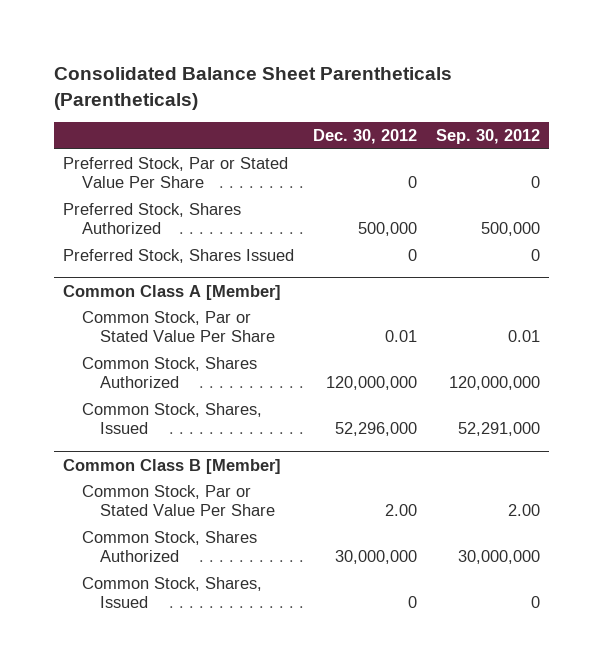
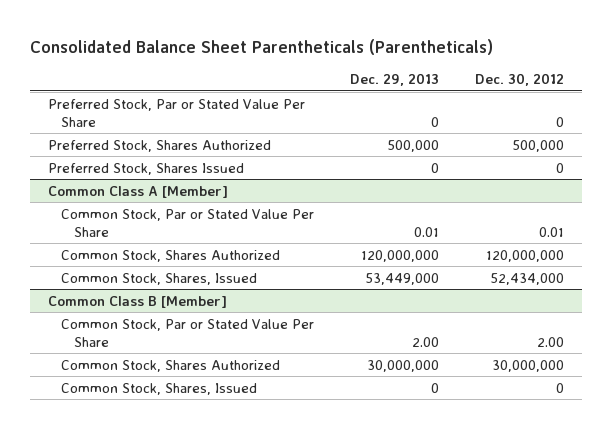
[435,129,540,145] Sep. 30, 2012 -> none
none -> [349,73,439,87] Dec. 29, 2013
[334,422,417,437] 52,296,000 -> [489,272,564,285] 52,434,000

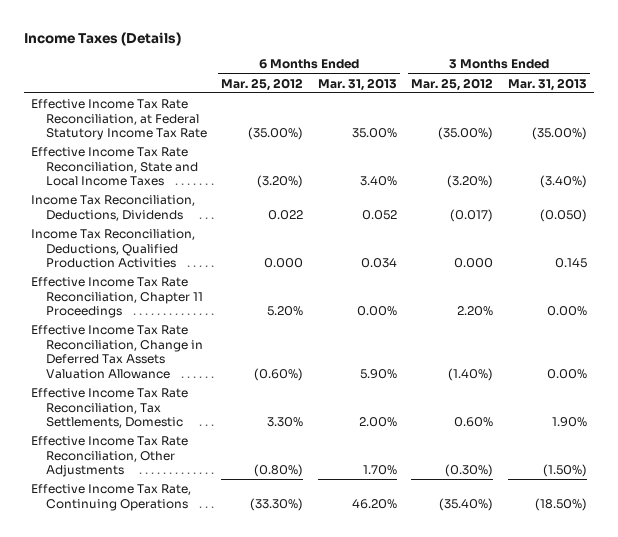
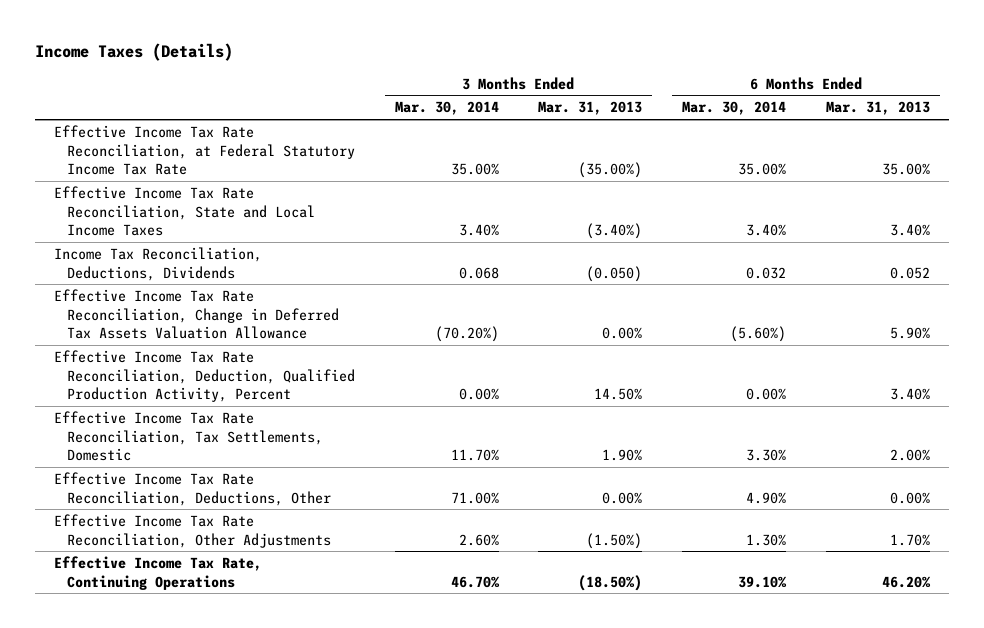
[221,77,304,91] Mar. 25, 2012 -> none
[411,77,494,91] Mar. 25, 2012 -> none
none -> [394,101,499,116] Mar. 30, 2014
none -> [681,101,786,116] Mar. 30, 2014
[31,228,196,269] Income Tax Reconciliation, Deductions, Qualified Production Activities -> none
[31,276,203,319] Effective Income Tax Rate Reconciliation, Chapter 11 Proceedings -> none
none -> [54,349,356,403] Effective Income Tax Rate Reconciliation, Deduction, Qualified Production Activity, Percent
none -> [54,471,332,506] Effective Income Tax Rate Reconciliation, Deductions, Other

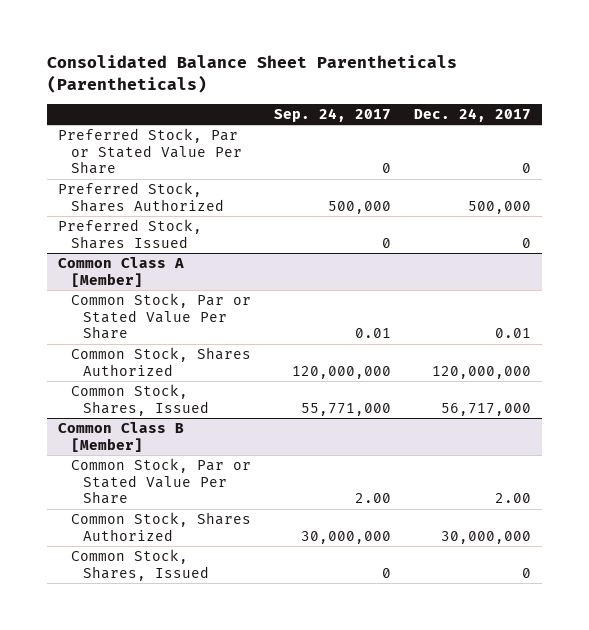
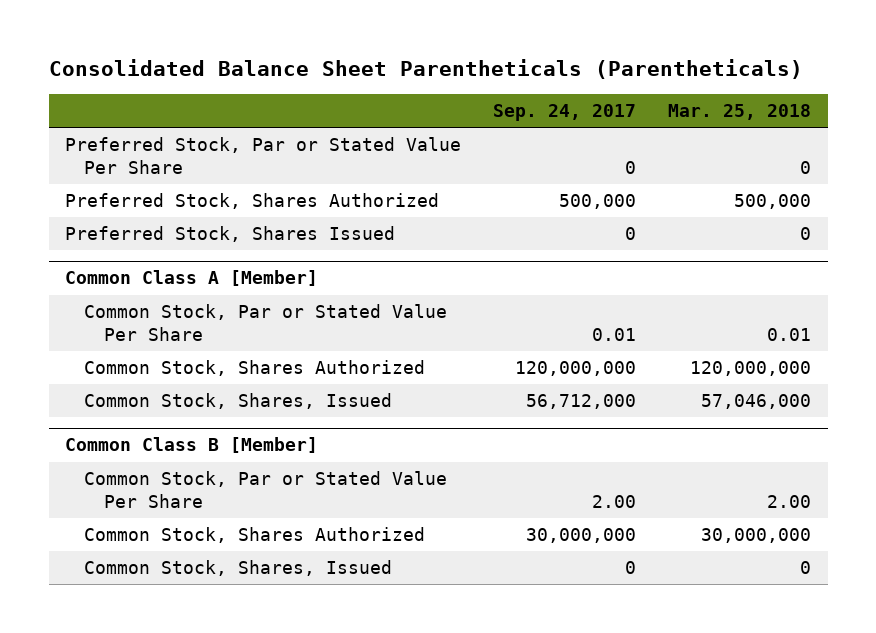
[413,107,531,122] Dec. 24, 2017 -> none
none -> [668,103,812,120] Mar. 25, 2018
[300,402,391,416] 55,771,000 -> [526,394,637,410] 56,712,000

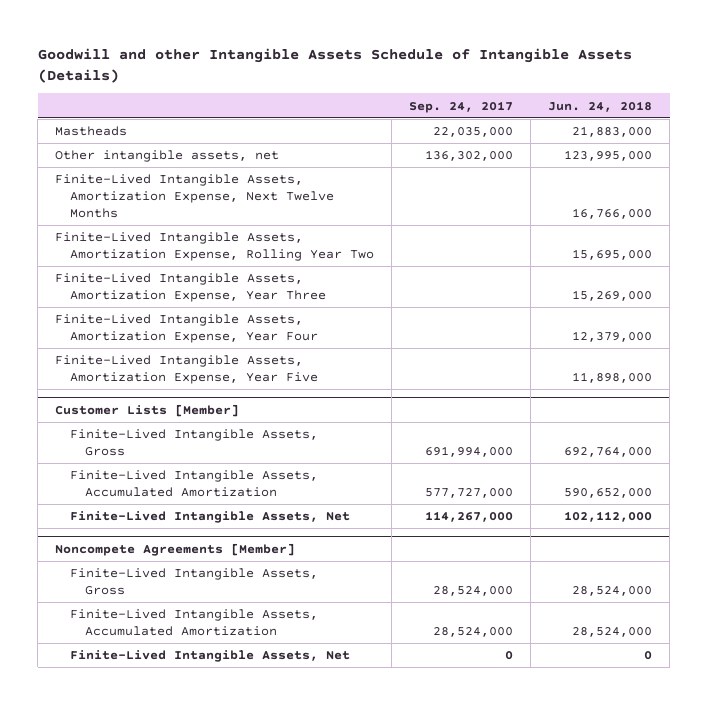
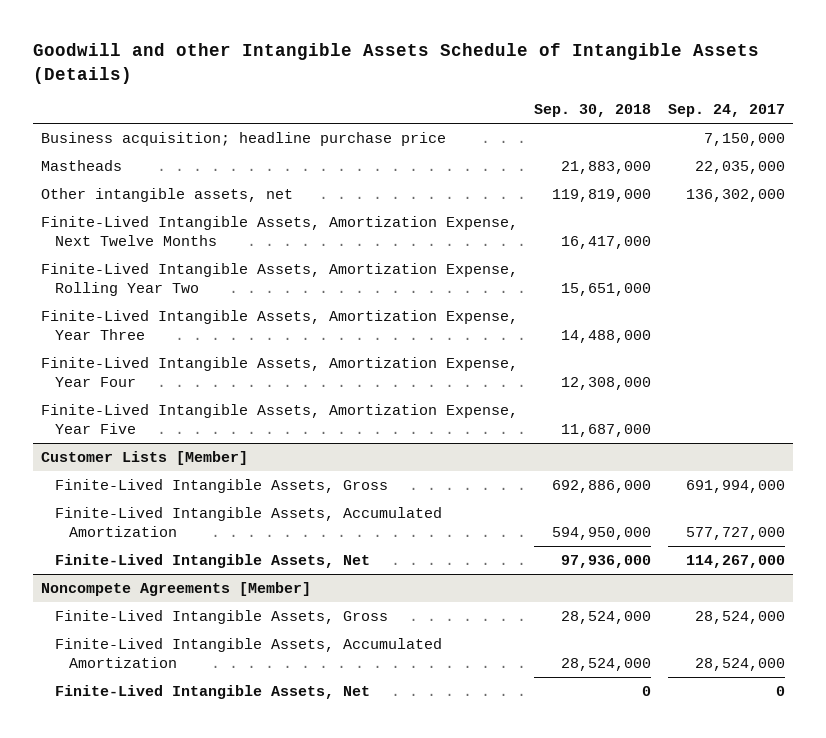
[548,100,653,112] Jun. 24, 2018 -> none
none -> [534,104,652,118] Sep. 30, 2018
none -> [40,132,446,147] Business acquisition; headline purchase price

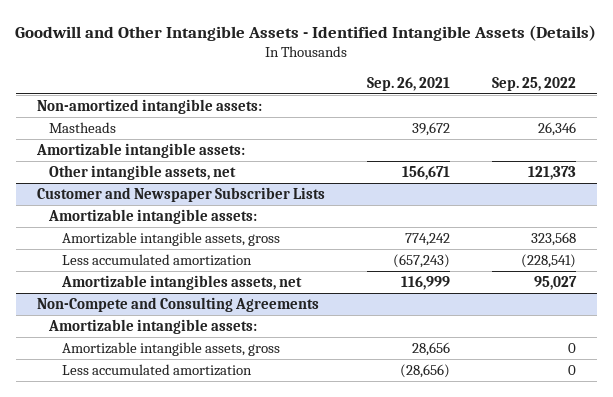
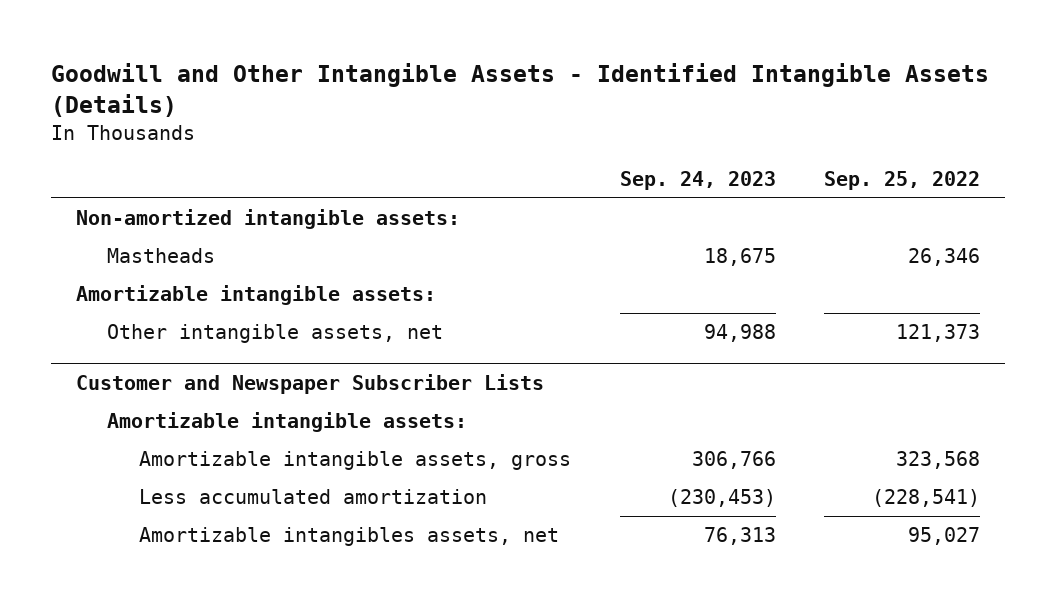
[366,76,450,91] Sep. 26, 2021 -> none
none -> [619,171,776,191] Sep. 24, 2023
[36,297,319,313] Non-Compete and Consulting Agreements -> none
[48,319,258,335] Amortizable intangible assets: -> none
[61,342,280,357] Amortizable intangible assets, gross -> none
[61,364,252,377] Less accumulated amortization -> none

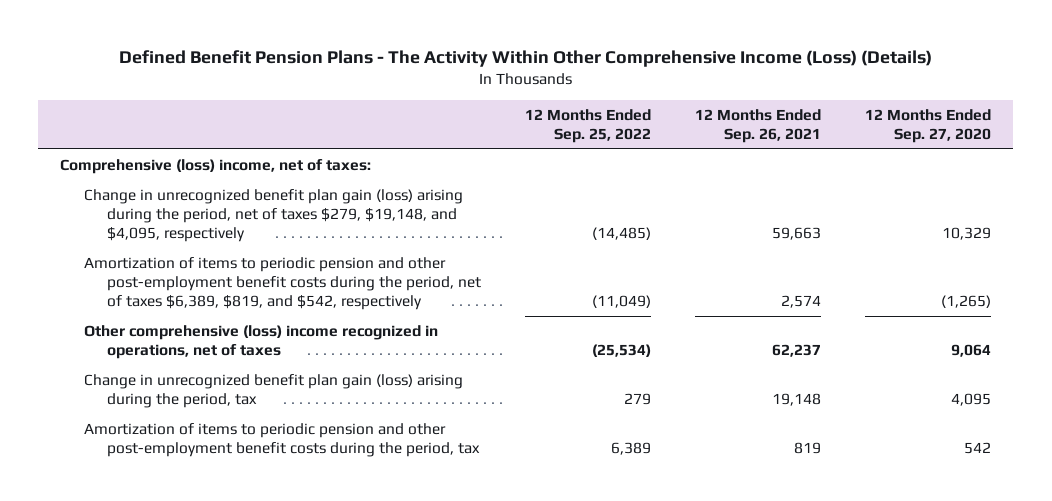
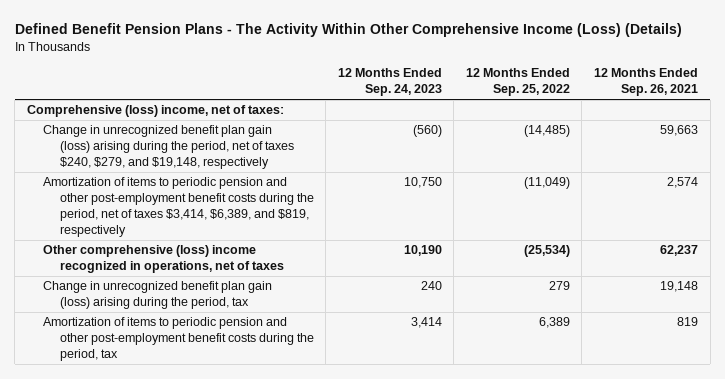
[865,108,992,143] 12 Months Ended Sep. 27, 2020 -> none
none -> [337,68,442,97] 12 Months Ended Sep. 24, 2023
[83,189,463,243] Change in unrecognized benefit plan gain (loss) arising during the period, net of taxes $279, $19,148, and $4,095, respectively -> [43,125,294,169] Change in unrecognized benefit plan gain (loss) arising during the period, net of taxes $240, $279, and $19,148, respectively
[83,257,481,311] Amortization of items to periodic pension and other post-employment benefit costs during the period, net of taxes $6,389, $819, and $542, respectively -> [43,177,314,237] Amortization of items to periodic pension and other post-employment benefit costs during the period, net of taxes $3,414, $6,389, and $819, respectively

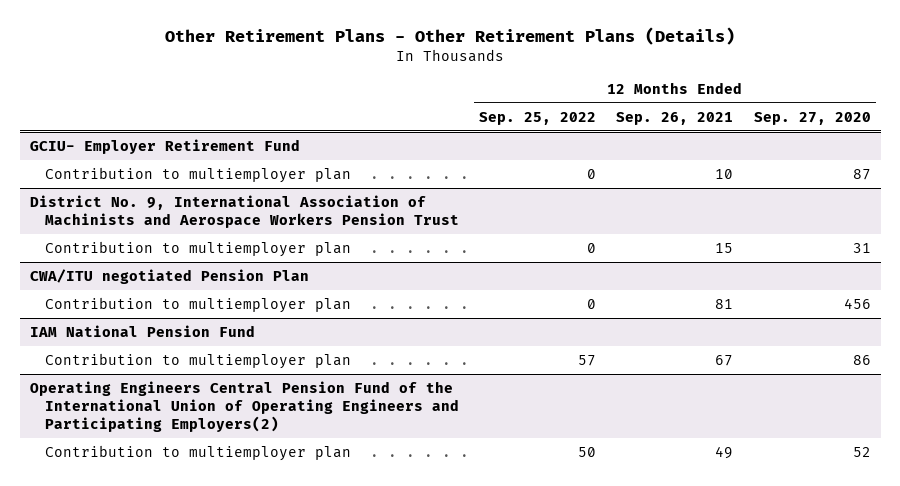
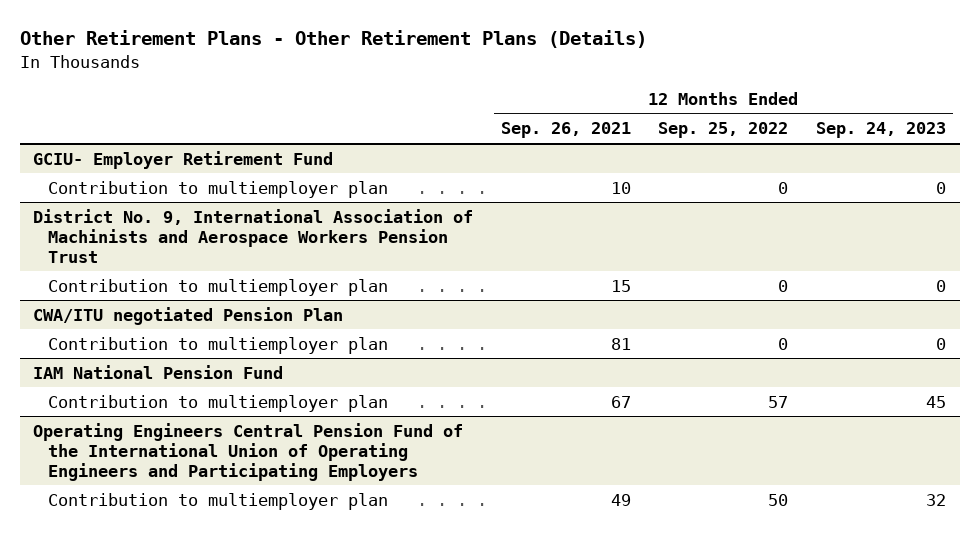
[753,111,871,125] Sep. 27, 2020 -> none
none -> [815,122,946,139] Sep. 24, 2023
[29,380,459,433] Operating Engineers Central Pension Fund of the International Union of Operating Engineers and Participating Employers(2) -> [33,422,464,481] Operating Engineers Central Pension Fund of the International Union of Operating Engineers and Participating Employers

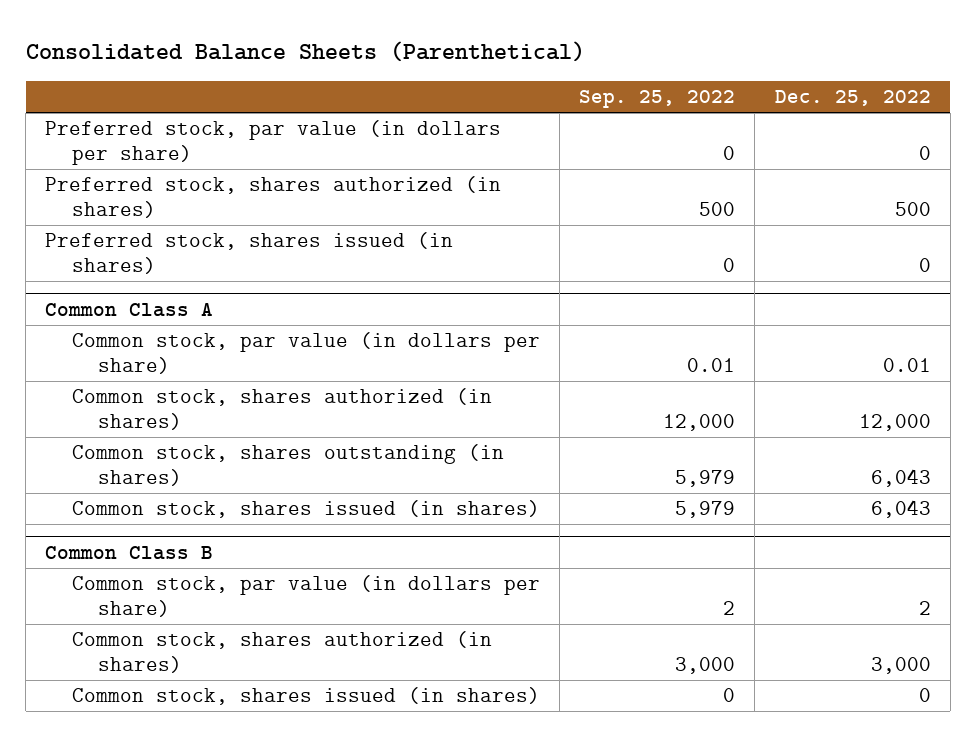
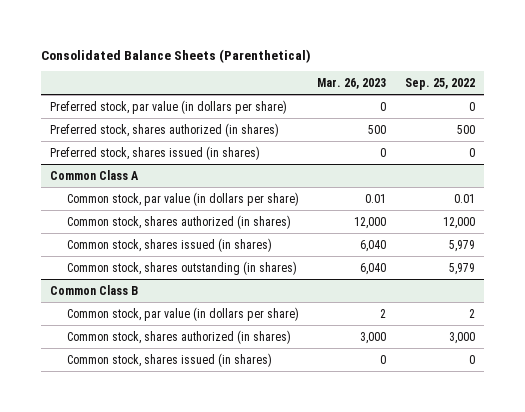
[774,90,931,107] Dec. 25, 2022 -> none
none -> [317,78,387,90] Mar. 26, 2023
[71,444,504,487] Common stock, shares outstanding (in shares) -> [66,260,297,275] Common stock, shares outstanding (in shares)

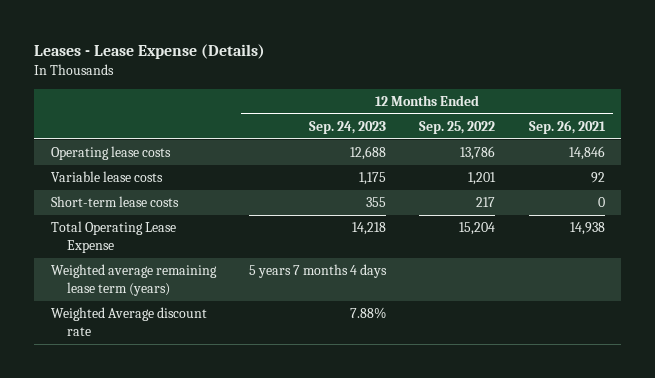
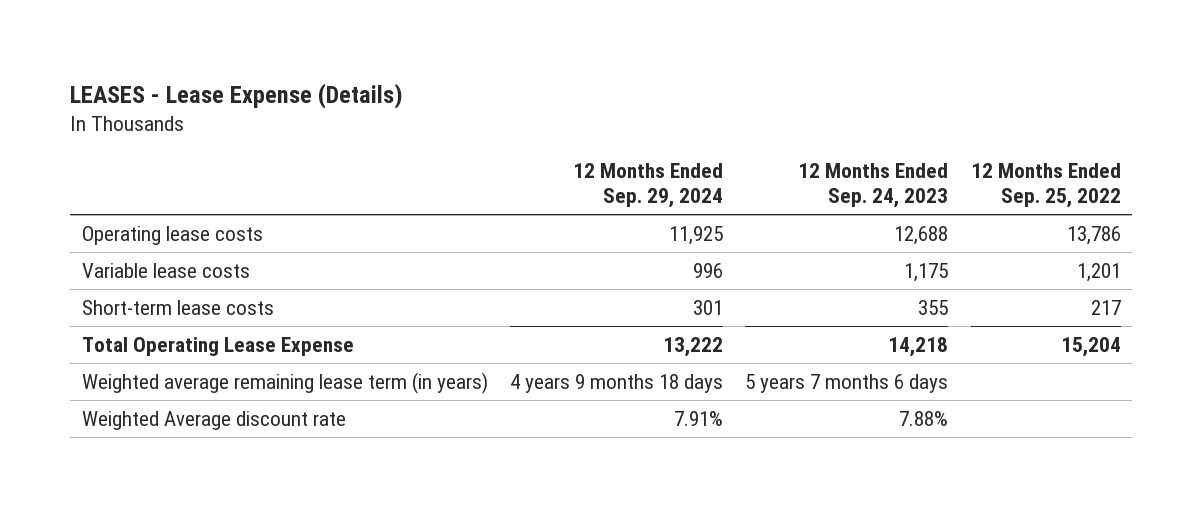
[34,43,266,59] Leases - Lease Expense (Details) -> [70,82,404,109] LEASES - Lease Expense (Details)
[528,120,606,135] Sep. 26, 2021 -> none
none -> [572,163,723,209] 12 Months Ended Sep. 29, 2024
[50,264,217,297] Weighted average remaining lease term (years) -> [81,371,488,394] Weighted average remaining lease term (in years)
[249,264,388,279] 5 years 7 months 4 days -> [745,373,949,393] 5 years 7 months 6 days

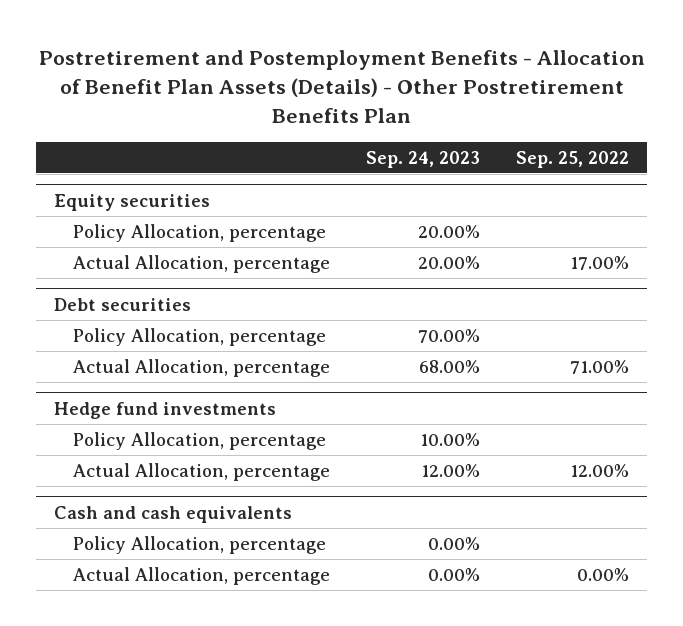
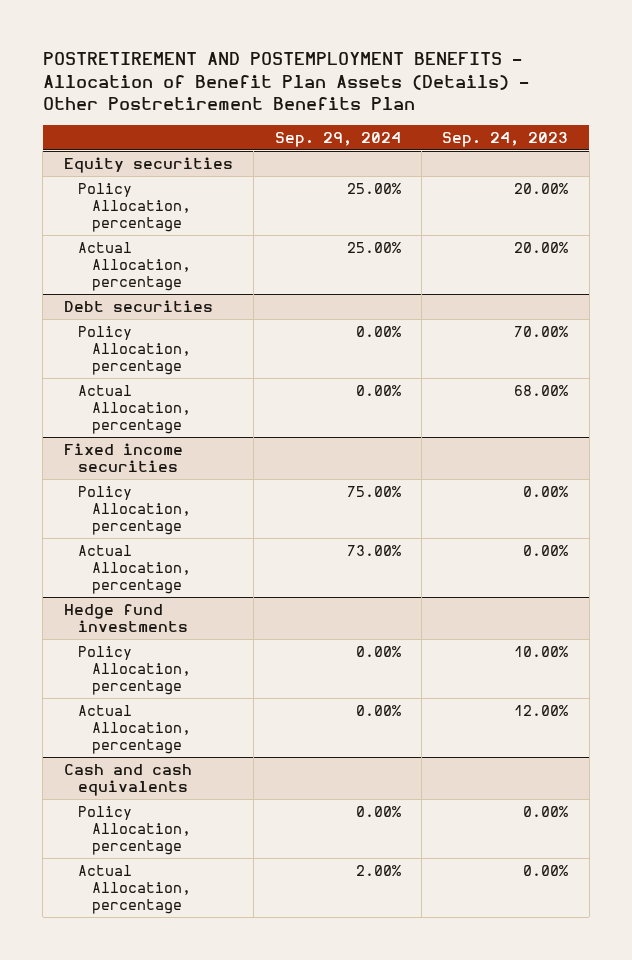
[38,50,645,124] Postretirement and Postemployment Benefits - Allocation of Benefit Plan Assets (Details) - Other Postretirement Benefits Plan -> [42,52,529,111] POSTRETIREMENT AND POSTEMPLOYMENT BENEFITS - Allocation of Benefit Plan Assets (Details) - Other Postretirement Benefits Plan
[516,150,630,168] Sep. 25, 2022 -> none
none -> [274,131,401,147] Sep. 29, 2024
none -> [63,443,183,472] Fixed income securities
none -> [77,486,191,535] Policy Allocation, percentage
none -> [77,545,191,594] Actual Allocation, percentage

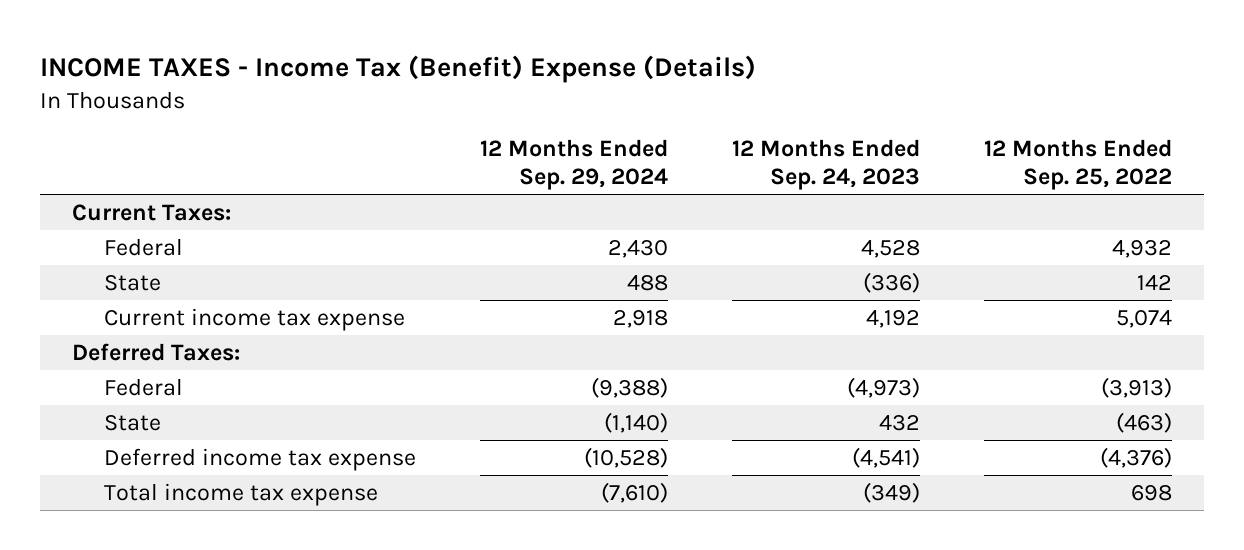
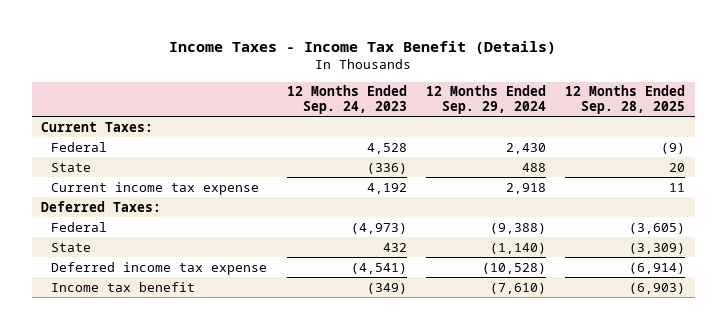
[39,55,756,84] INCOME TAXES - Income Tax (Benefit) Expense (Details) -> [169,40,557,54] Income Taxes - Income Tax Benefit (Details)
[984,139,1173,190] 12 Months Ended Sep. 25, 2022 -> none
none -> [565,85,686,114] 12 Months Ended Sep. 28, 2025
[103,482,378,506] Total income tax expense -> [51,281,196,292] Income tax benefit

